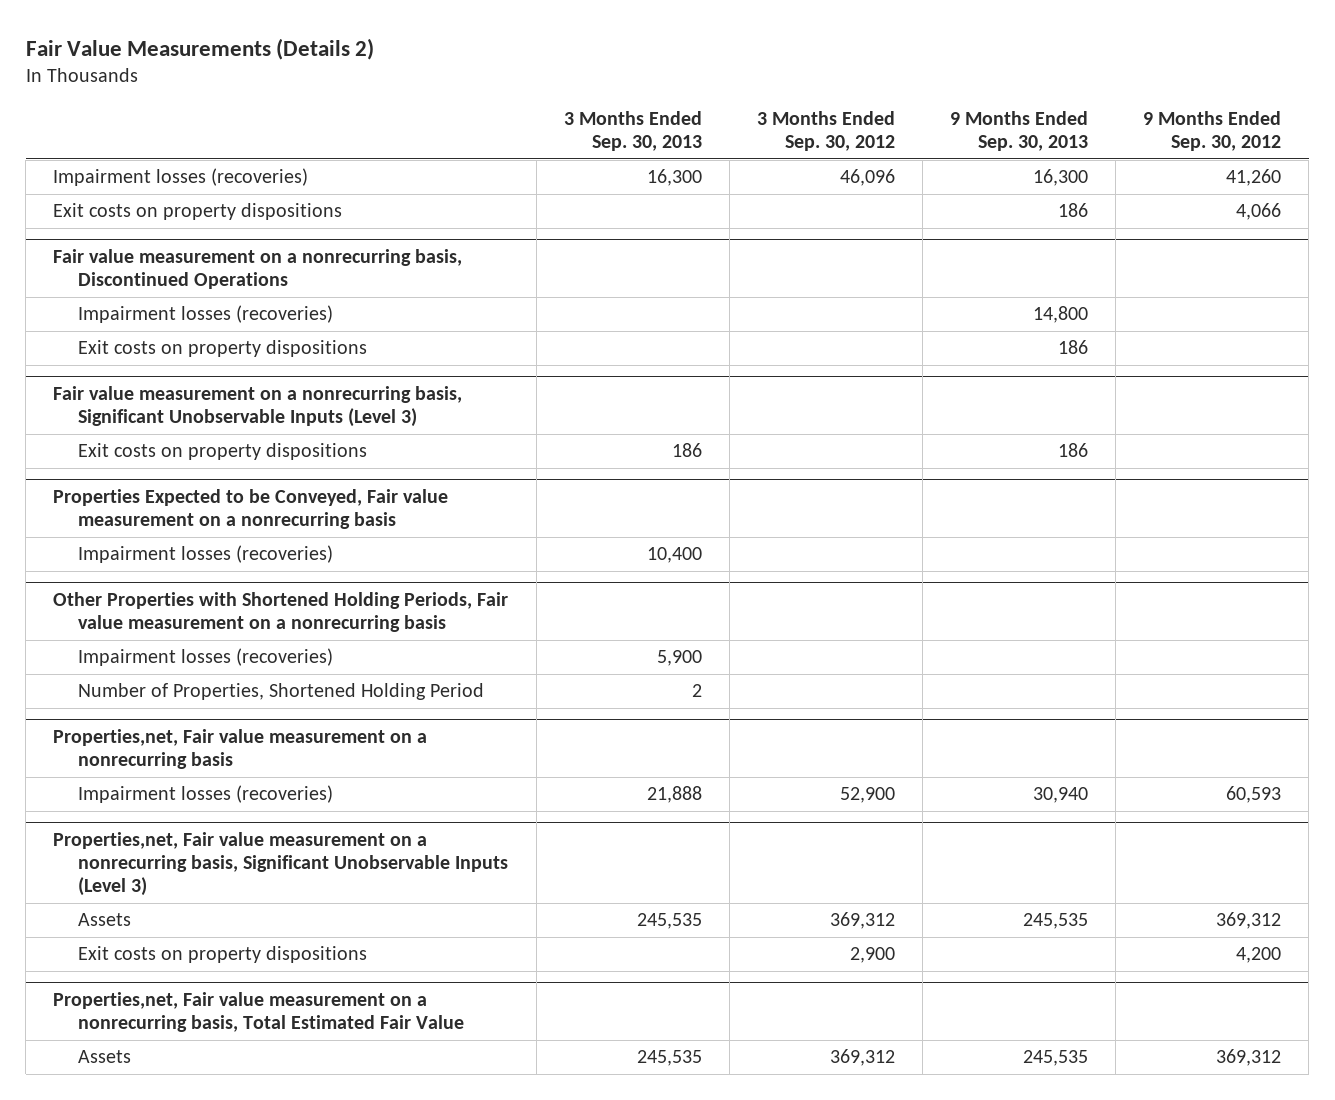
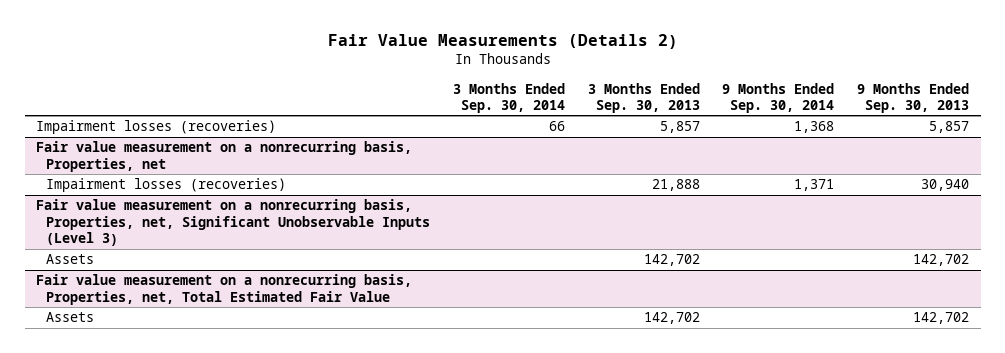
[756,111,895,151] 3 Months Ended Sep. 30, 2012 -> none
[1143,111,1282,151] 9 Months Ended Sep. 30, 2012 -> none
none -> [452,82,565,113] 3 Months Ended Sep. 30, 2014
none -> [722,82,835,113] 9 Months Ended Sep. 30, 2014
[53,203,343,221] Exit costs on property dispositions -> none
[53,248,463,289] Fair value measurement on a nonrecurring basis, Discontinued Operations -> none
[78,305,334,324] Impairment losses (recoveries) -> none
[78,340,368,358] Exit costs on property dispositions -> none
[53,385,463,427] Fair value measurement on a nonrecurring basis, Significant Unobservable Inputs (Level 3) -> none
[78,443,368,461] Exit costs on property dispositions -> none
[53,488,449,529] Properties Expected to be Conveyed, Fair value measurement on a nonrecurring basis -> none
[78,545,334,564] Impairment losses (recoveries) -> none
[53,591,509,632] Other Properties with Shortened Holding Periods, Fair value measurement on a nonrecurring basis -> none
[78,648,334,667] Impairment losses (recoveries) -> none
[78,683,485,701] Number of Properties, Shortened Holding Period -> none
[646,169,702,187] 16,300 -> [659,121,700,134] 5,857
[1032,169,1088,187] 16,300 -> [929,121,970,134] 5,857
[53,728,428,769] Properties,net, Fair value measurement on a nonrecurring basis -> [36,141,413,172] Fair value measurement on a nonrecurring basis, Properties, net
[78,946,368,964] Exit costs on property dispositions -> none
[53,831,509,896] Properties,net, Fair value measurement on a nonrecurring basis, Significant Unobservable Inputs (Level 3) -> [36,199,430,247] Fair value measurement on a nonrecurring basis, Properties, net, Significant Unobservable Inputs (Level 3)
[636,913,702,930] 245,535 -> [643,254,700,267] 142,702
[1022,913,1088,930] 245,535 -> [913,254,970,267] 142,702
[53,991,465,1032] Properties,net, Fair value measurement on a nonrecurring basis, Total Estimated Fair Value -> [36,274,413,305] Fair value measurement on a nonrecurring basis, Properties, net, Total Estimated Fair Value
[636,1050,702,1067] 245,535 -> [643,312,700,325] 142,702
[1022,1050,1088,1067] 245,535 -> [913,312,970,325] 142,702

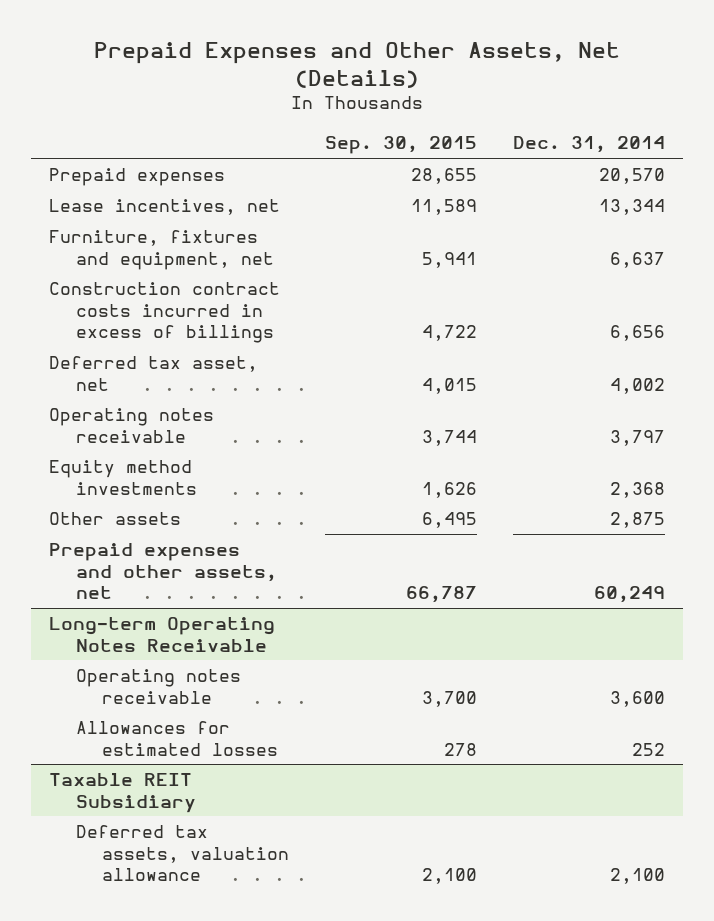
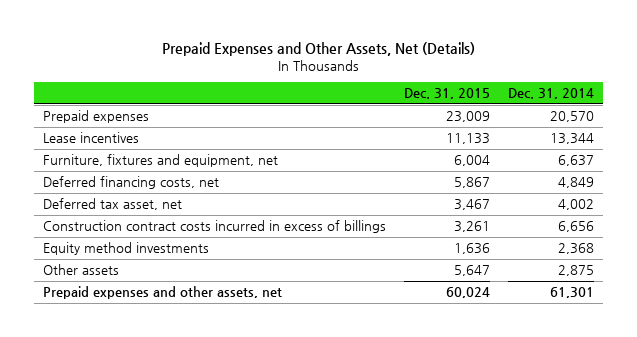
[325,136,478,155] Sep. 30, 2015 -> none
none -> [404,88,491,100] Dec. 31, 2015
[48,199,280,216] Lease incentives, net -> [43,132,140,144] Lease incentives
none -> [43,176,220,190] Deferred financing costs, net
[48,408,214,443] Operating notes receivable -> none
[48,282,280,343] Construction contract costs incurred in excess of billings -> [43,220,387,234] Construction contract costs incurred in excess of billings
[48,617,275,652] Long-term Operating Notes Receivable -> none
[75,669,241,704] Operating notes receivable -> none
[75,721,279,756] Allowances for estimated losses -> none
[48,773,196,813] Taxable REIT Subsidiary -> none
[75,825,290,881] Deferred tax assets, valuation allowance -> none
[593,585,665,603] 60,249 -> [550,287,595,299] 61,301

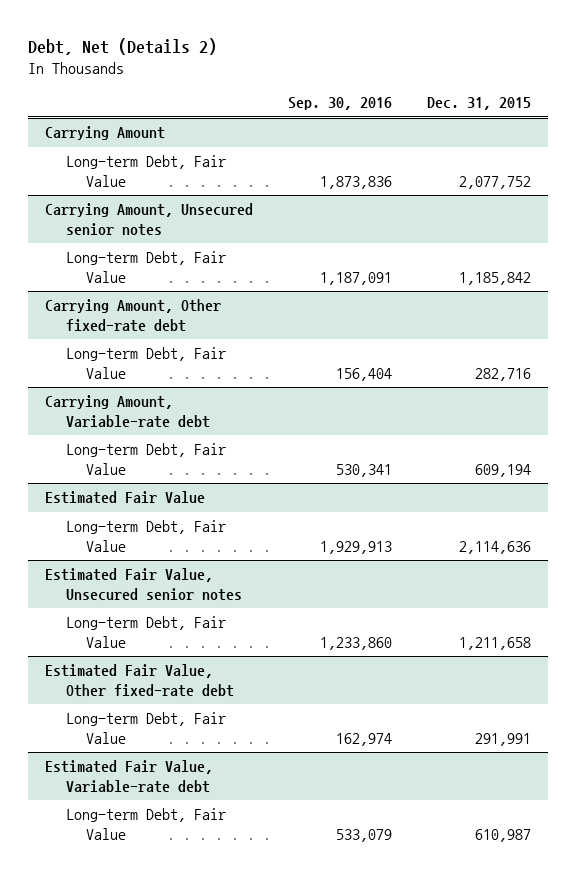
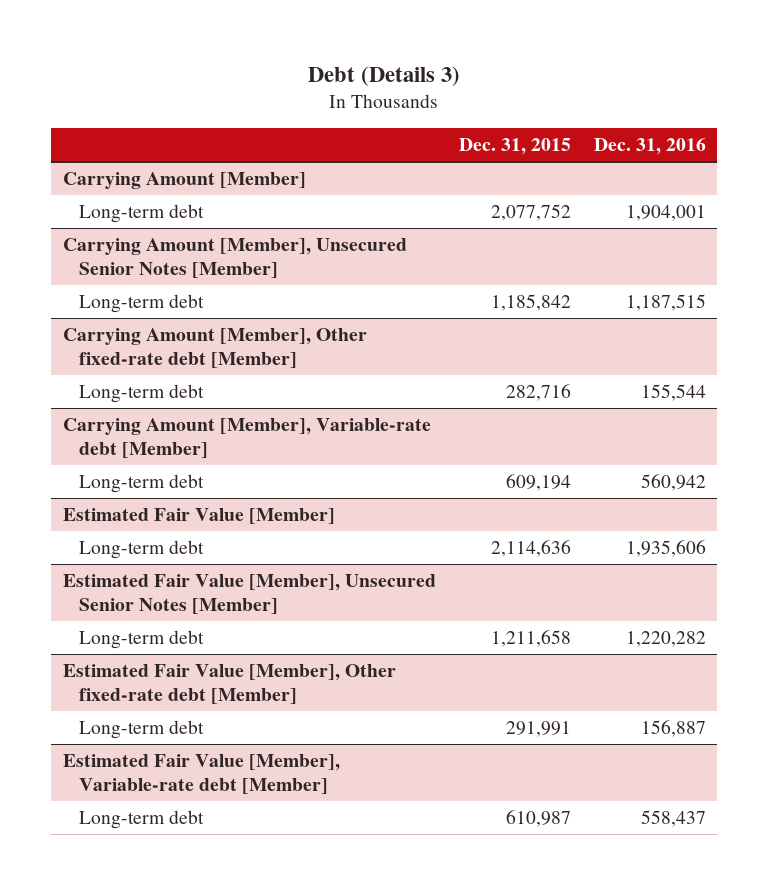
[28,37,218,55] Debt, Net (Details 2) -> [308,65,461,86] Debt (Details 3)
[288,97,393,111] Sep. 30, 2016 -> none
none -> [593,138,706,156] Dec. 31, 2016
[45,126,166,141] Carrying Amount -> [62,172,306,190] Carrying Amount [Member]
[65,155,226,187] Long-term Debt, Fair Value -> [78,204,204,224] Long-term debt
[45,203,254,236] Carrying Amount, Unsecured senior notes -> [62,238,407,278] Carrying Amount [Member], Unsecured Senior Notes [Member]
[65,251,226,283] Long-term Debt, Fair Value -> [78,294,204,314] Long-term debt
[45,299,222,332] Carrying Amount, Other fixed-rate debt -> [62,328,367,368] Carrying Amount [Member], Other fixed-rate debt [Member]
[65,347,226,379] Long-term Debt, Fair Value -> [78,384,204,404] Long-term debt
[45,395,210,428] Carrying Amount, Variable-rate debt -> [62,418,431,458] Carrying Amount [Member], Variable-rate debt [Member]
[65,443,226,475] Long-term Debt, Fair Value -> [78,474,204,494] Long-term debt
[45,491,206,505] Estimated Fair Value -> [62,508,335,525] Estimated Fair Value [Member]
[65,520,226,552] Long-term Debt, Fair Value -> [78,540,204,560] Long-term debt
[45,568,242,601] Estimated Fair Value, Unsecured senior notes -> [62,574,436,614] Estimated Fair Value [Member], Unsecured Senior Notes [Member]
[65,616,226,648] Long-term Debt, Fair Value -> [78,630,204,650] Long-term debt
[45,664,234,697] Estimated Fair Value, Other fixed-rate debt -> [62,664,396,704] Estimated Fair Value [Member], Other fixed-rate debt [Member]
[65,712,226,744] Long-term Debt, Fair Value -> [78,720,204,740] Long-term debt
[45,760,214,793] Estimated Fair Value, Variable-rate debt -> [62,754,340,794] Estimated Fair Value [Member], Variable-rate debt [Member]
[65,808,226,840] Long-term Debt, Fair Value -> [78,810,204,830] Long-term debt

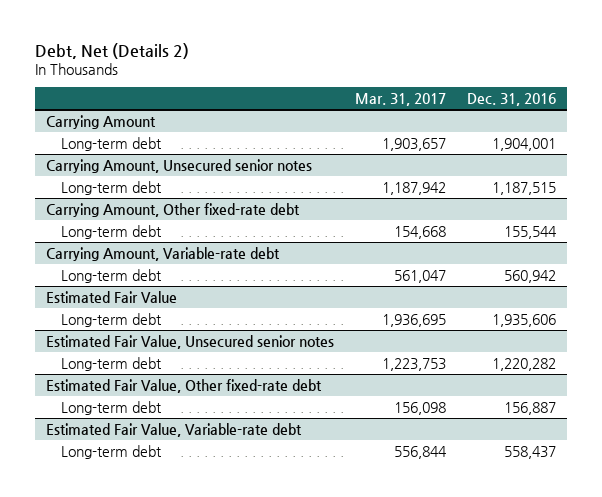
[308,65,461,86] Debt (Details 3) -> [35,42,190,59] Debt, Net (Details 2)
[458,138,571,156] Dec. 31, 2015 -> none
none -> [355,92,447,106] Mar. 31, 2017
[62,172,306,190] Carrying Amount [Member] -> [45,114,156,129] Carrying Amount
[62,238,407,278] Carrying Amount [Member], Unsecured Senior Notes [Member] -> [45,158,312,173] Carrying Amount, Unsecured senior notes
[62,328,367,368] Carrying Amount [Member], Other fixed-rate debt [Member] -> [45,202,300,217] Carrying Amount, Other fixed-rate debt
[62,418,431,458] Carrying Amount [Member], Variable-rate debt [Member] -> [45,246,280,261] Carrying Amount, Variable-rate debt
[62,508,335,525] Estimated Fair Value [Member] -> [45,290,177,303] Estimated Fair Value
[62,574,436,614] Estimated Fair Value [Member], Unsecured Senior Notes [Member] -> [45,334,334,349] Estimated Fair Value, Unsecured senior notes
[62,664,396,704] Estimated Fair Value [Member], Other fixed-rate debt [Member] -> [45,378,322,393] Estimated Fair Value, Other fixed-rate debt
[62,754,340,794] Estimated Fair Value [Member], Variable-rate debt [Member] -> [45,422,302,437] Estimated Fair Value, Variable-rate debt

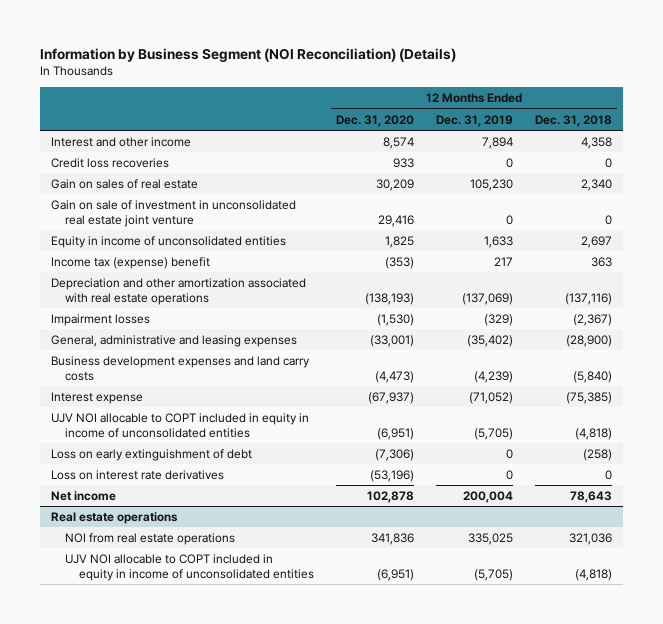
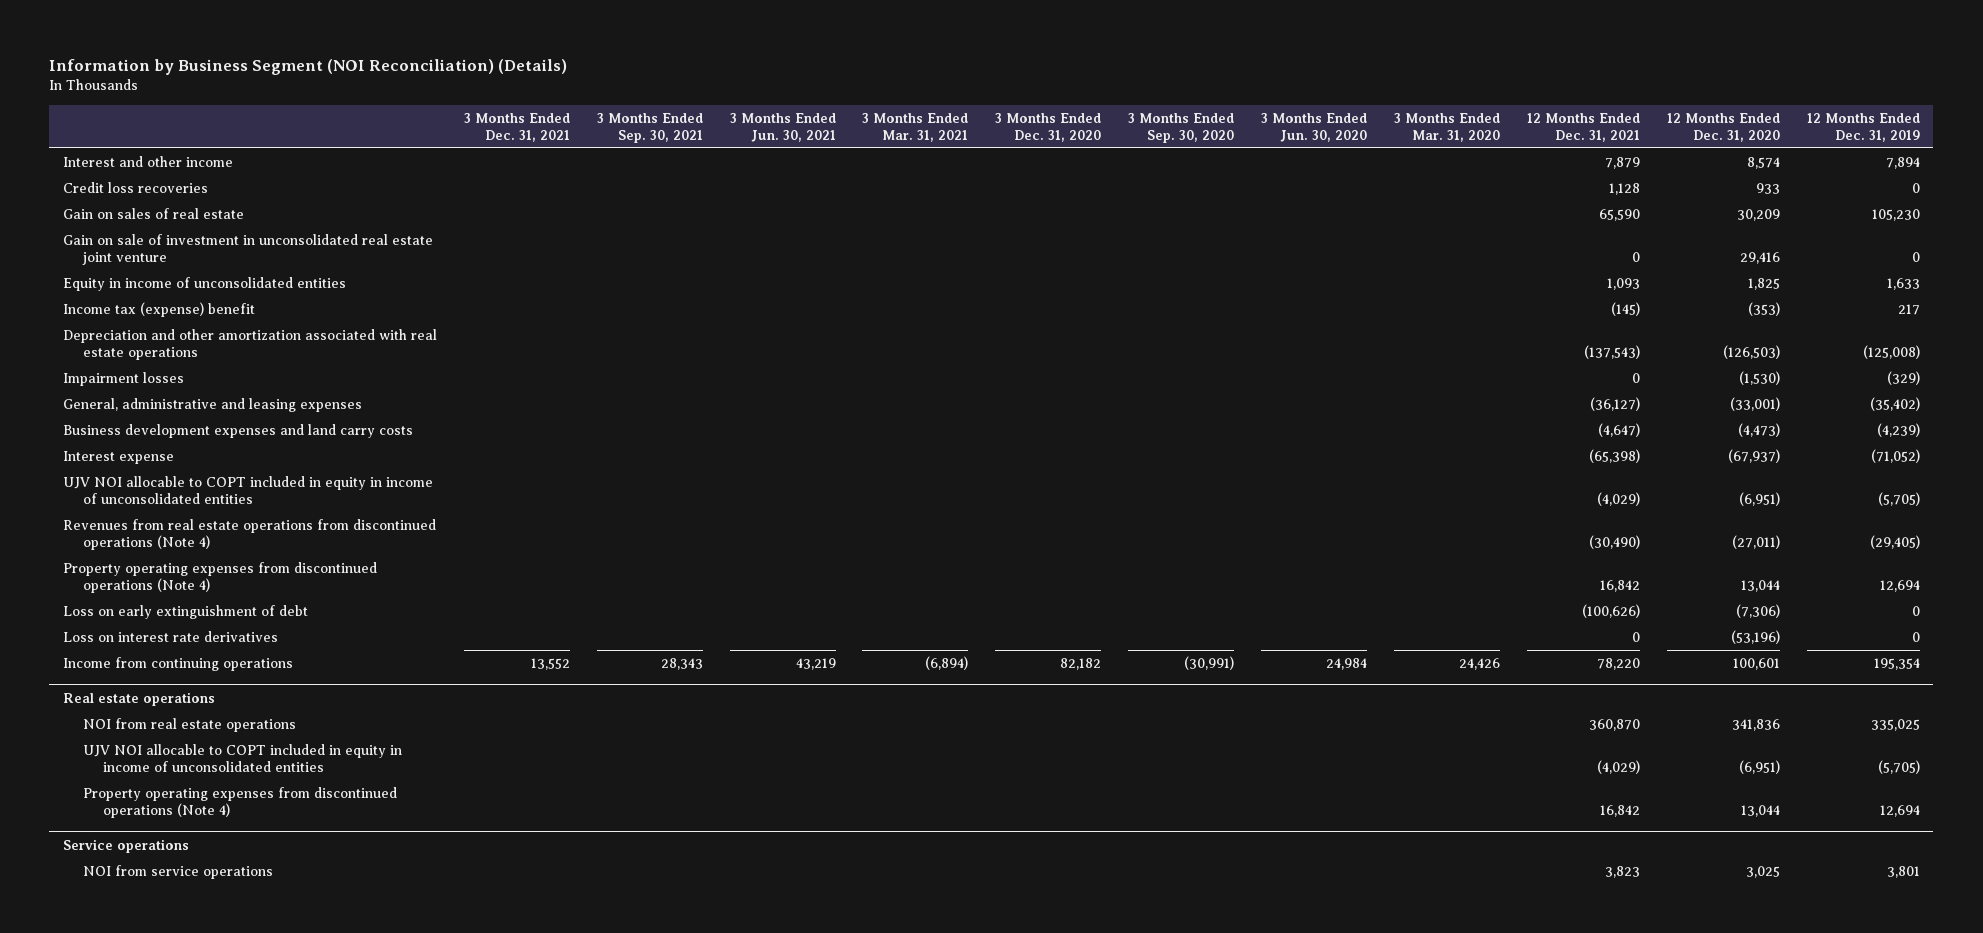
[535,114,613,127] Dec. 31, 2018 -> none
none -> [463,112,570,142] 3 Months Ended Dec. 31, 2021
none -> [596,112,703,143] 3 Months Ended Sep. 30, 2021
none -> [729,112,836,142] 3 Months Ended Jun. 30, 2021
none -> [862,112,969,142] 3 Months Ended Mar. 31, 2021
none -> [995,112,1102,142] 3 Months Ended Dec. 31, 2020
none -> [1128,112,1235,143] 3 Months Ended Sep. 30, 2020
none -> [1261,112,1368,142] 3 Months Ended Jun. 30, 2020
none -> [1394,112,1501,142] 3 Months Ended Mar. 31, 2020
none -> [1526,112,1640,142] 12 Months Ended Dec. 31, 2021
[365,293,415,306] (138,193) -> [1722,345,1780,360] (126,503)
[462,293,514,306] (137,069) -> [1862,345,1920,360] (125,008)
none -> [62,518,436,551] Revenues from real estate operations from discontinued operations (Note 4)
none -> [62,561,377,594] Property operating expenses from discontinued operations (Note 4)
[50,491,116,502] Net income -> none
none -> [62,656,293,671] Income from continuing operations
none -> [83,786,398,819] Property operating expenses from discontinued operations (Note 4)
none -> [62,838,189,853] Service operations
none -> [83,864,274,879] NOI from service operations

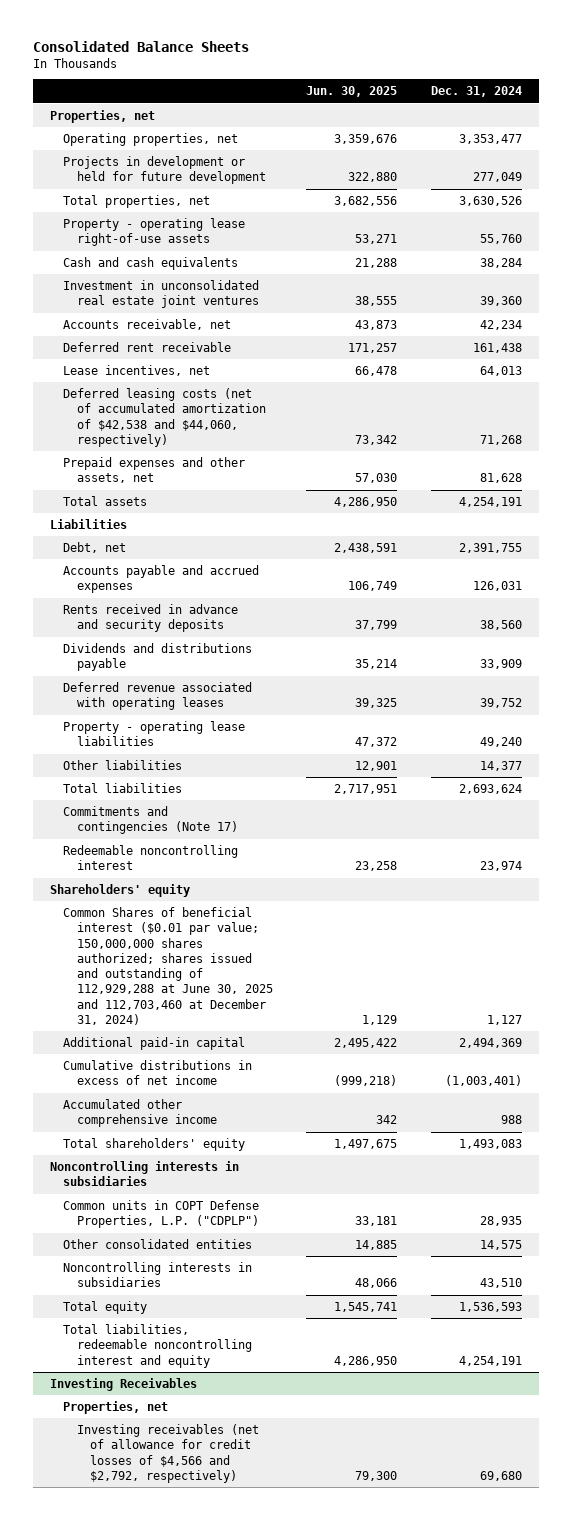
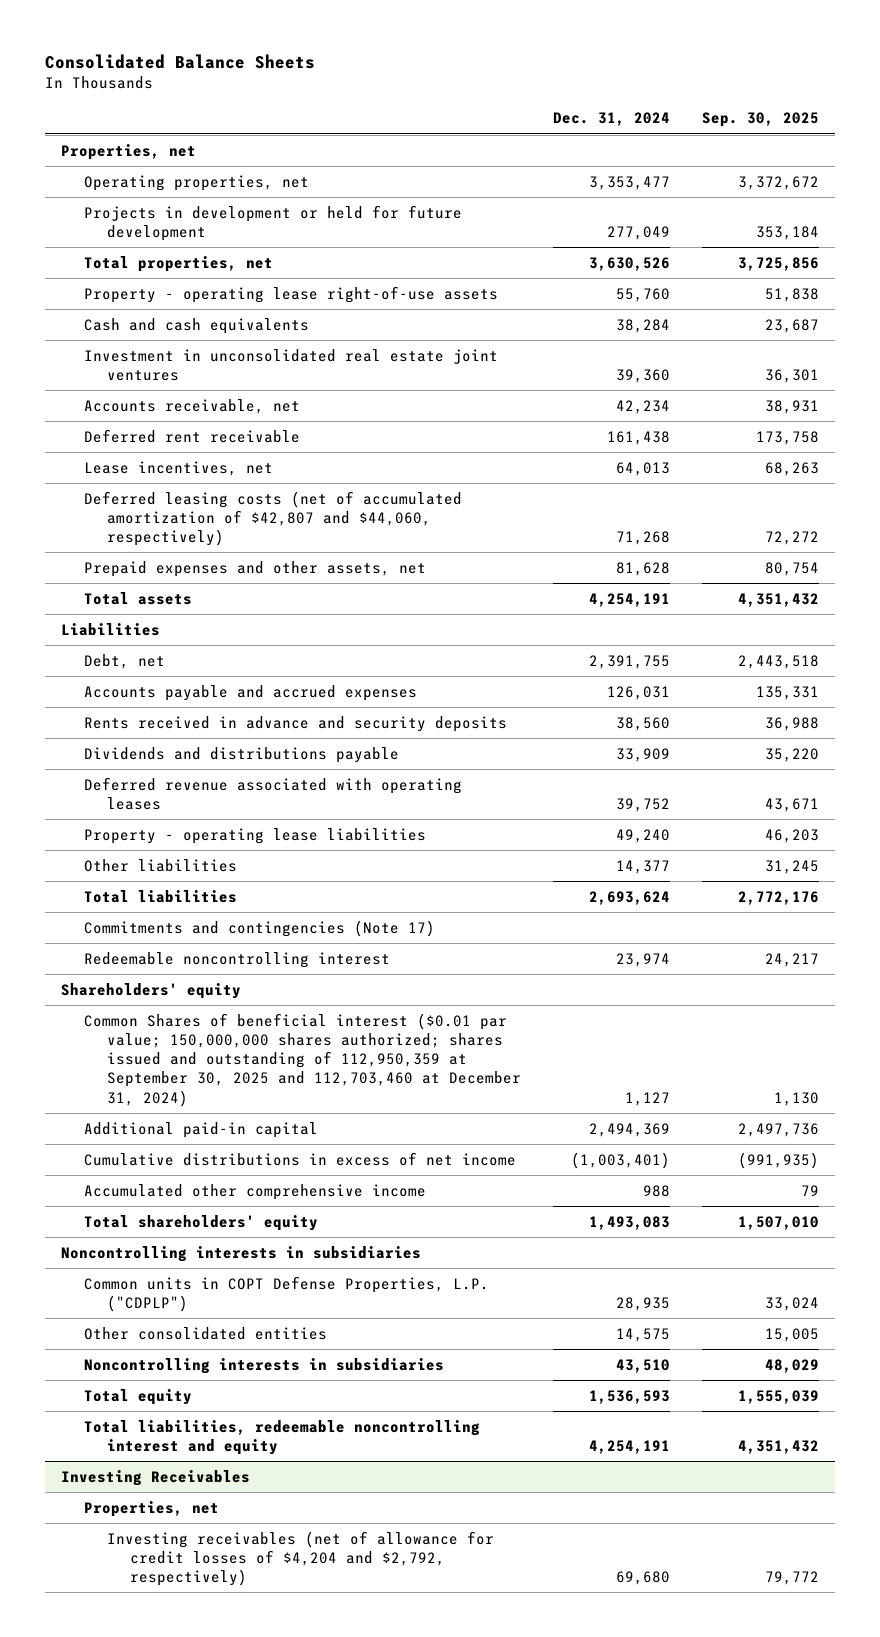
[306,86,398,98] Jun. 30, 2025 -> none
none -> [701,112,819,128] Sep. 30, 2025
[63,387,266,447] Deferred leasing costs (net of accumulated amortization of $42,538 and $44,060, respectively) -> [84,490,463,547] Deferred leasing costs (net of accumulated amortization of $42,807 and $44,060, respectively)
[63,906,273,1026] Common Shares of beneficial interest ($0.01 par value; 150,000,000 shares authorized; shares issued and outstanding of 112,929,288 at June 30, 2025 and 112,703,460 at December 31, 2024) -> [84,1012,522,1107] Common Shares of beneficial interest ($0.01 par value; 150,000,000 shares authorized; shares issued and outstanding of 112,950,359 at September 30, 2025 and 112,703,460 at December 31, 2024)
[76,1423,259,1483] Investing receivables (net of allowance for credit losses of $4,566 and $2,792, respectively) -> [107,1530,495,1587] Investing receivables (net of allowance for credit losses of $4,204 and $2,792, respectively)

